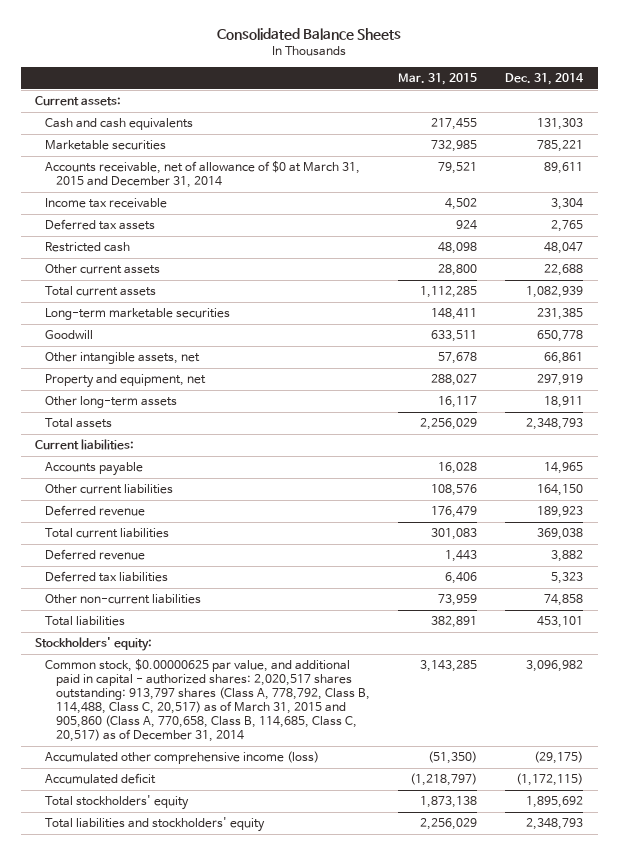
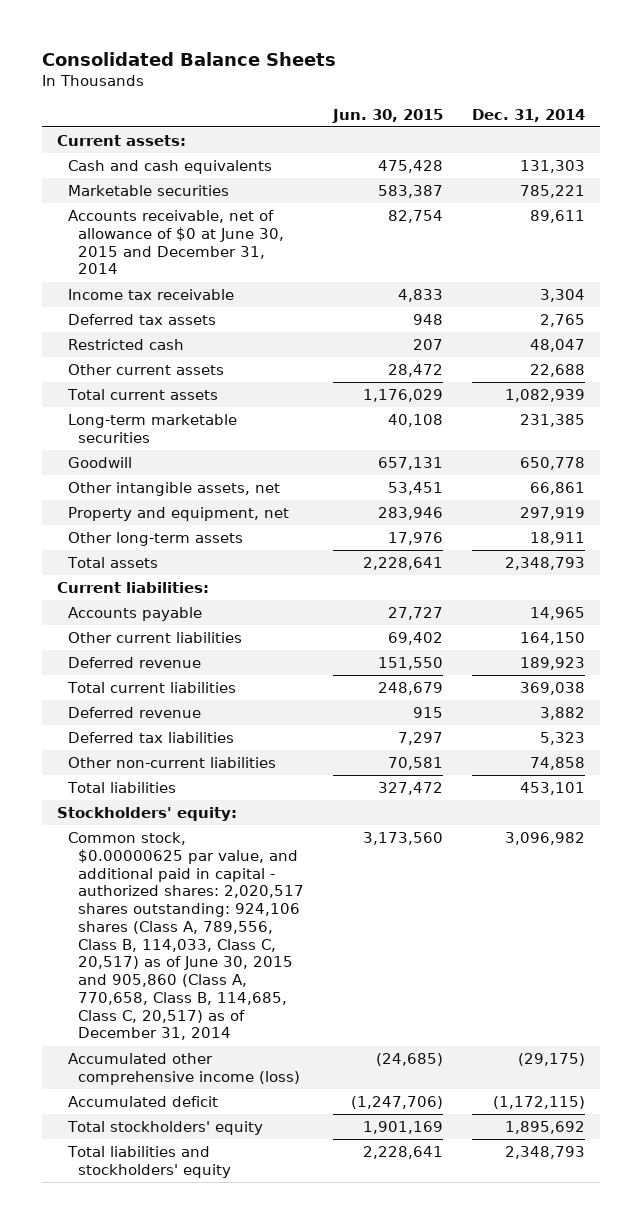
[398,73,478,86] Mar. 31, 2015 -> none
none -> [332,108,444,123] Jun. 30, 2015
[45,161,361,189] Accounts receivable, net of allowance of $0 at March 31, 2015 and December 31, 2014 -> [67,210,285,275] Accounts receivable, net of allowance of $0 at June 30, 2015 and December 31, 2014
[45,659,370,742] Common stock, $0.00000625 par value, and additional paid in capital - authorized shares: 2,020,517 shares outstanding: 913,797 shares (Class A, 778,792, Class B, 114,488, Class C, 20,517) as of March 31, 2015 and 905,860 (Class A, 770,658, Class B, 114,685, Class C, 20,517) as of December 31, 2014 -> [67,832,305,1041] Common stock, $0.00000625 par value, and additional paid in capital - authorized shares: 2,020,517 shares outstanding: 924,106 shares (Class A, 789,556, Class B, 114,033, Class C, 20,517) as of June 30, 2015 and 905,860 (Class A, 770,658, Class B, 114,685, Class C, 20,517) as of December 31, 2014

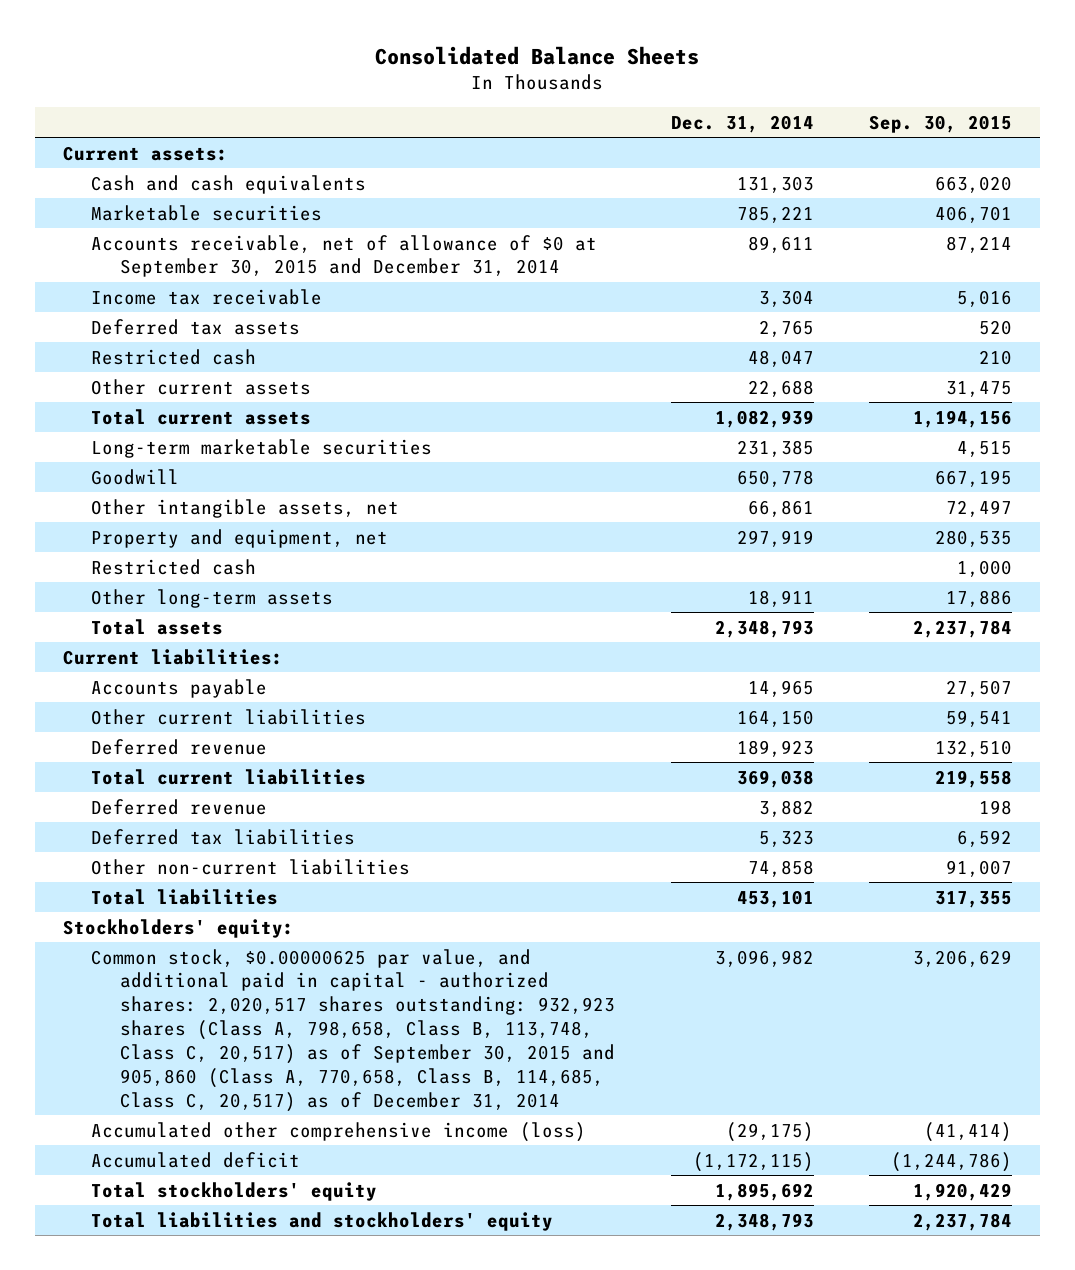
[332,108,444,123] Jun. 30, 2015 -> none
none -> [869,114,1013,133] Sep. 30, 2015
[67,210,285,275] Accounts receivable, net of allowance of $0 at June 30, 2015 and December 31, 2014 -> [91,234,598,278] Accounts receivable, net of allowance of $0 at September 30, 2015 and December 31, 2014
none -> [91,558,257,575] Restricted cash
[67,832,305,1041] Common stock, $0.00000625 par value, and additional paid in capital - authorized shares: 2,020,517 shares outstanding: 924,106 shares (Class A, 789,556, Class B, 114,033, Class C, 20,517) as of June 30, 2015 and 905,860 (Class A, 770,658, Class B, 114,685, Class C, 20,517) as of December 31, 2014 -> [91,948,616,1112] Common stock, $0.00000625 par value, and additional paid in capital - authorized shares: 2,020,517 shares outstanding: 932,923 shares (Class A, 798,658, Class B, 113,748, Class C, 20,517) as of September 30, 2015 and 905,860 (Class A, 770,658, Class B, 114,685, Class C, 20,517) as of December 31, 2014

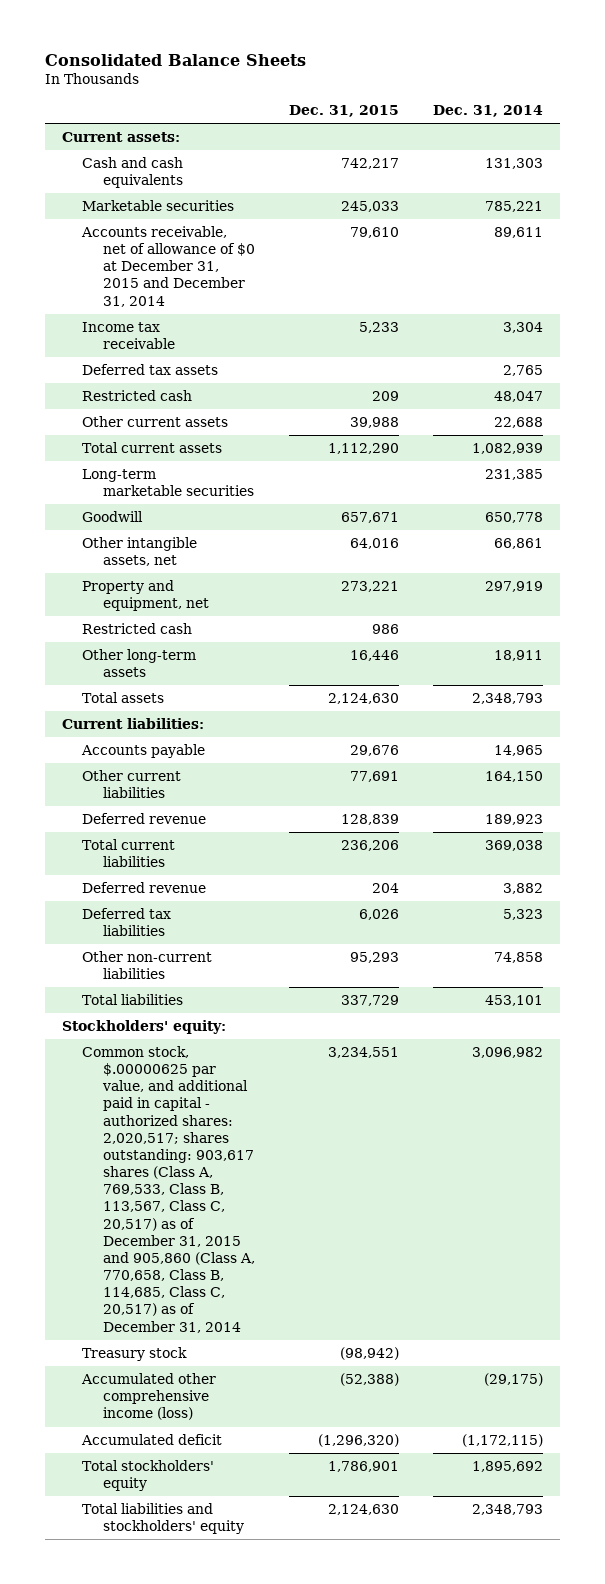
[869,114,1013,133] Sep. 30, 2015 -> none
none -> [288,104,399,117] Dec. 31, 2015
[91,234,598,278] Accounts receivable, net of allowance of $0 at September 30, 2015 and December 31, 2014 -> [81,225,255,307] Accounts receivable, net of allowance of $0 at December 31, 2015 and December 31, 2014
[91,948,616,1112] Common stock, $0.00000625 par value, and additional paid in capital - authorized shares: 2,020,517 shares outstanding: 932,923 shares (Class A, 798,658, Class B, 113,748, Class C, 20,517) as of September 30, 2015 and 905,860 (Class A, 770,658, Class B, 114,685, Class C, 20,517) as of December 31, 2014 -> [82,1045,255,1333] Common stock, $.00000625 par value, and additional paid in capital - authorized shares: 2,020,517; shares outstanding: 903,617 shares (Class A, 769,533, Class B, 113,567, Class C, 20,517) as of December 31, 2015 and 905,860 (Class A, 770,658, Class B, 114,685, Class C, 20,517) as of December 31, 2014
none -> [82,1346,188,1361] Treasury stock

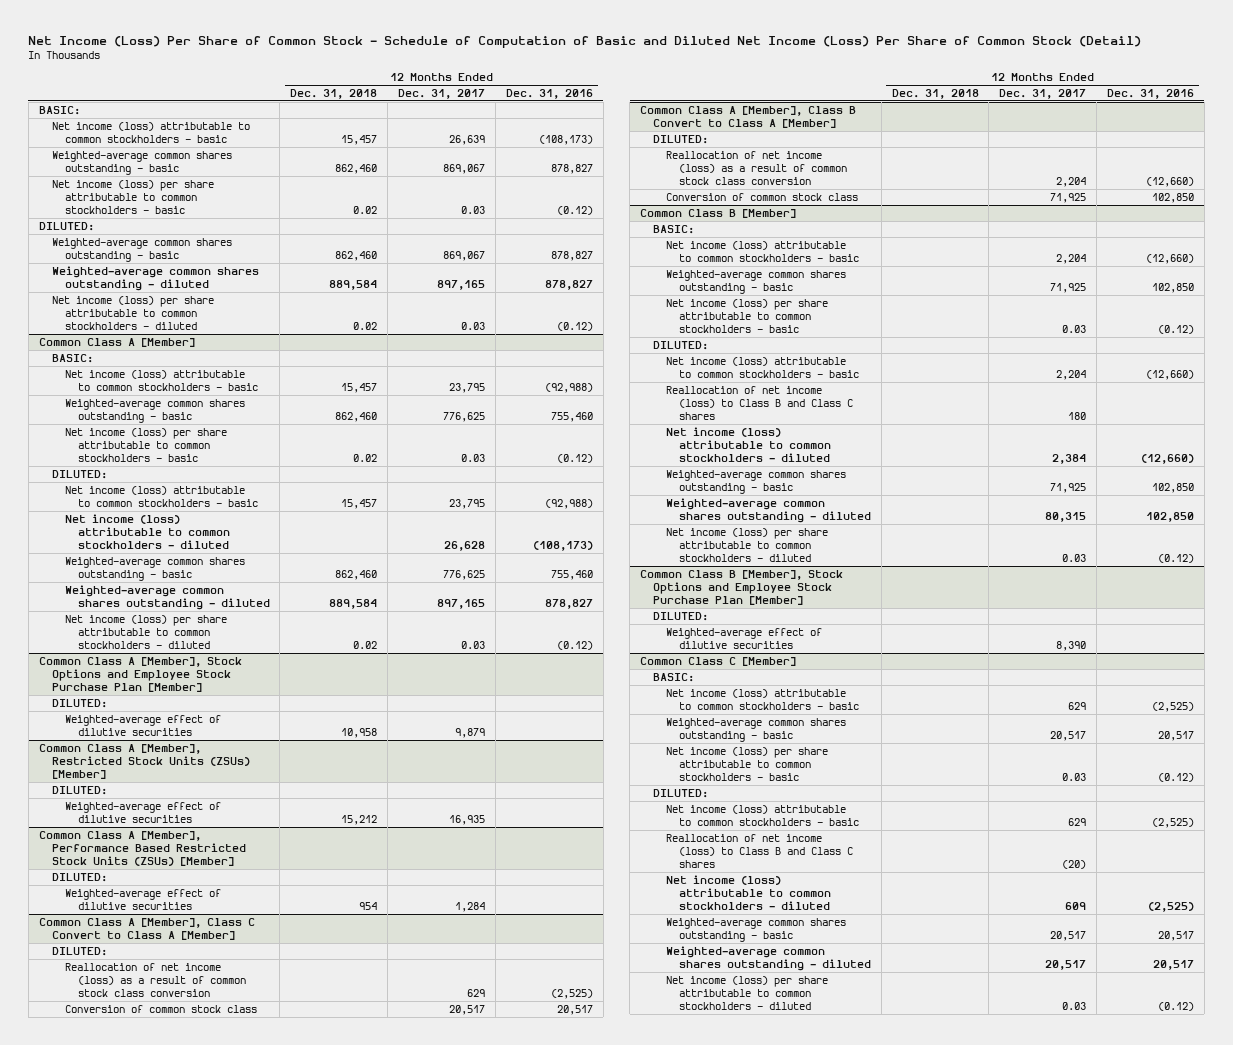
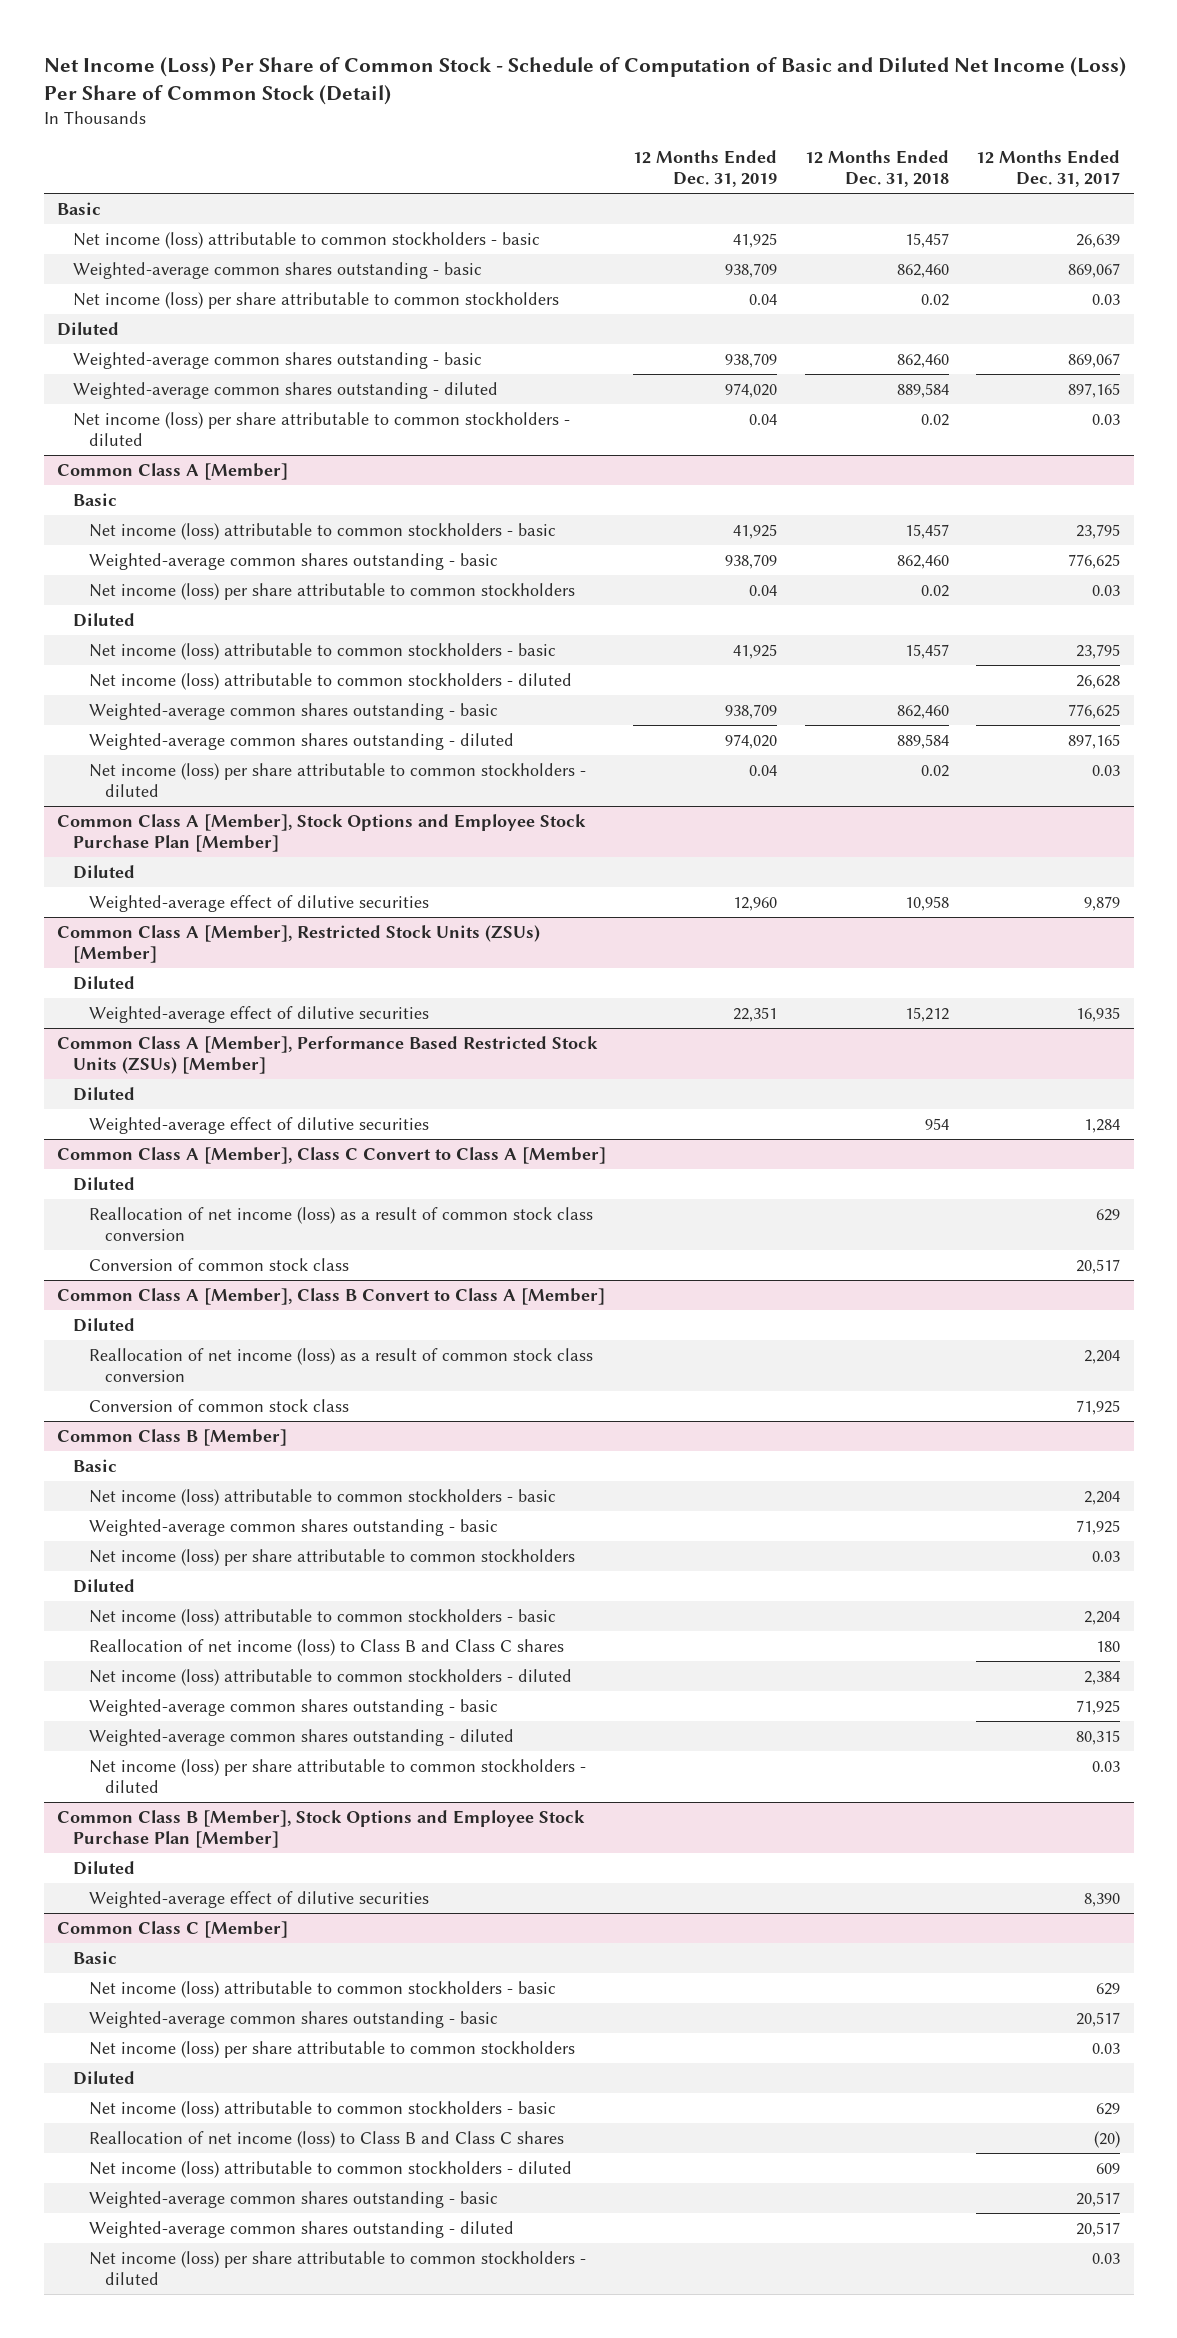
[505,89,593,100] Dec. 31, 2016 -> none
none -> [633,150,778,188] 12 Months Ended Dec. 31, 2019
[38,105,80,115] BASIC: -> [57,201,102,215] Basic
[51,179,214,214] Net income (loss) per share attributable to common stockholders - basic -> [72,291,559,309] Net income (loss) per share attributable to common stockholders
[38,221,94,231] DILUTED: -> [57,321,120,336] Diluted
[51,353,93,363] BASIC: -> [72,492,117,506] Basic
[64,427,227,462] Net income (loss) per share attributable to common stockholders - basic -> [88,582,575,600] Net income (loss) per share attributable to common stockholders
[51,469,107,479] DILUTED: -> [72,612,135,627] Diluted
[51,698,107,708] DILUTED: -> [72,864,135,879] Diluted
[51,785,107,795] DILUTED: -> [72,975,135,990] Diluted
[51,872,107,882] DILUTED: -> [72,1086,135,1101] Diluted
[51,946,107,956] DILUTED: -> [72,1176,135,1191] Diluted
[652,134,708,144] DILUTED: -> [72,1317,135,1332] Diluted
[652,224,694,234] BASIC: -> [72,1458,117,1472] Basic
[665,298,828,333] Net income (loss) per share attributable to common stockholders - basic -> [88,1548,575,1566] Net income (loss) per share attributable to common stockholders
[652,340,708,350] DILUTED: -> [72,1578,135,1593] Diluted
[652,611,708,621] DILUTED: -> [72,1860,135,1875] Diluted
[652,672,694,682] BASIC: -> [72,1950,117,1964] Basic
[665,746,828,781] Net income (loss) per share attributable to common stockholders - basic -> [88,2040,575,2058] Net income (loss) per share attributable to common stockholders
[652,788,708,798] DILUTED: -> [72,2070,135,2085] Diluted

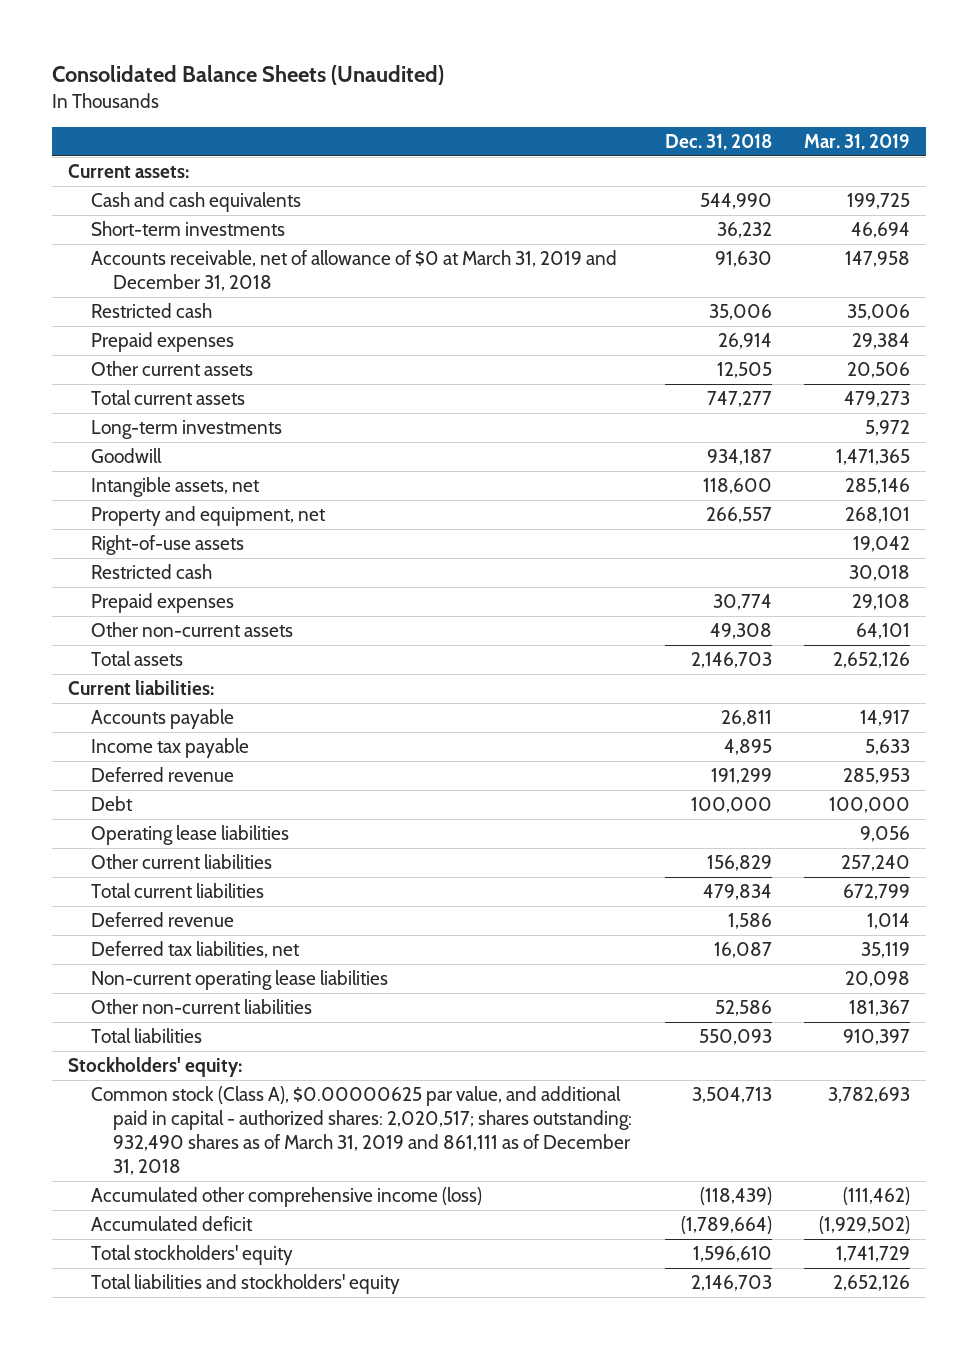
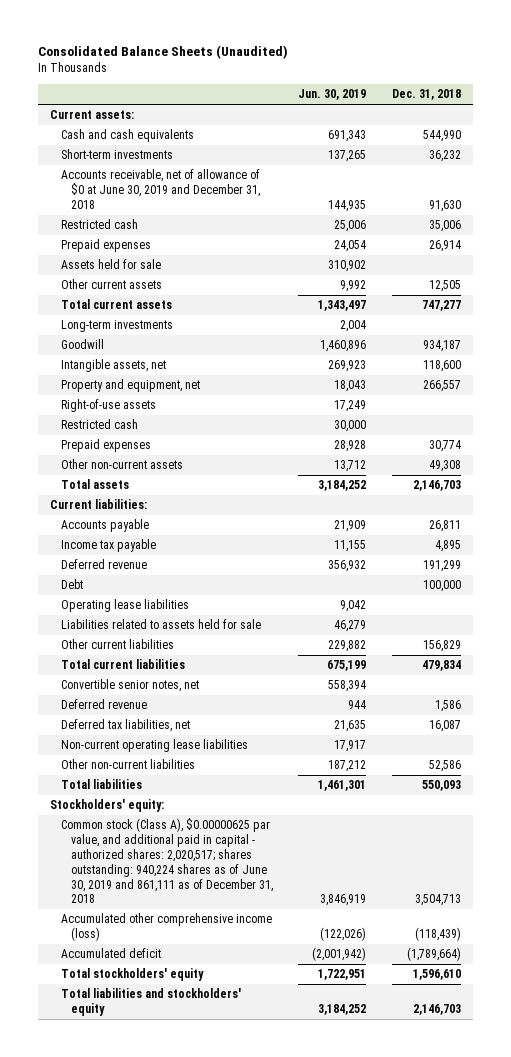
[803,133,910,150] Mar. 31, 2019 -> none
none -> [298,89,367,101] Jun. 30, 2019
[90,250,617,292] Accounts receivable, net of allowance of $0 at March 31, 2019 and December 31, 2018 -> [60,169,260,209] Accounts receivable, net of allowance of $0 at June 30, 2019 and December 31, 2018
none -> [60,259,161,270] Assets held for sale
none -> [60,619,261,630] Liabilities related to assets held for sale
none -> [60,679,199,693] Convertible senior notes, net
[90,1086,633,1175] Common stock (Class A), $0.00000625 par value, and additional paid in capital - authorized shares: 2,020,517; shares outstanding: 932,490 shares as of March 31, 2019 and 861,111 as of December 31, 2018 -> [60,818,273,904] Common stock (Class A), $0.00000625 par value, and additional paid in capital - authorized shares: 2,020,517; shares outstanding: 940,224 shares as of June 30, 2019 and 861,111 as of December 31, 2018

